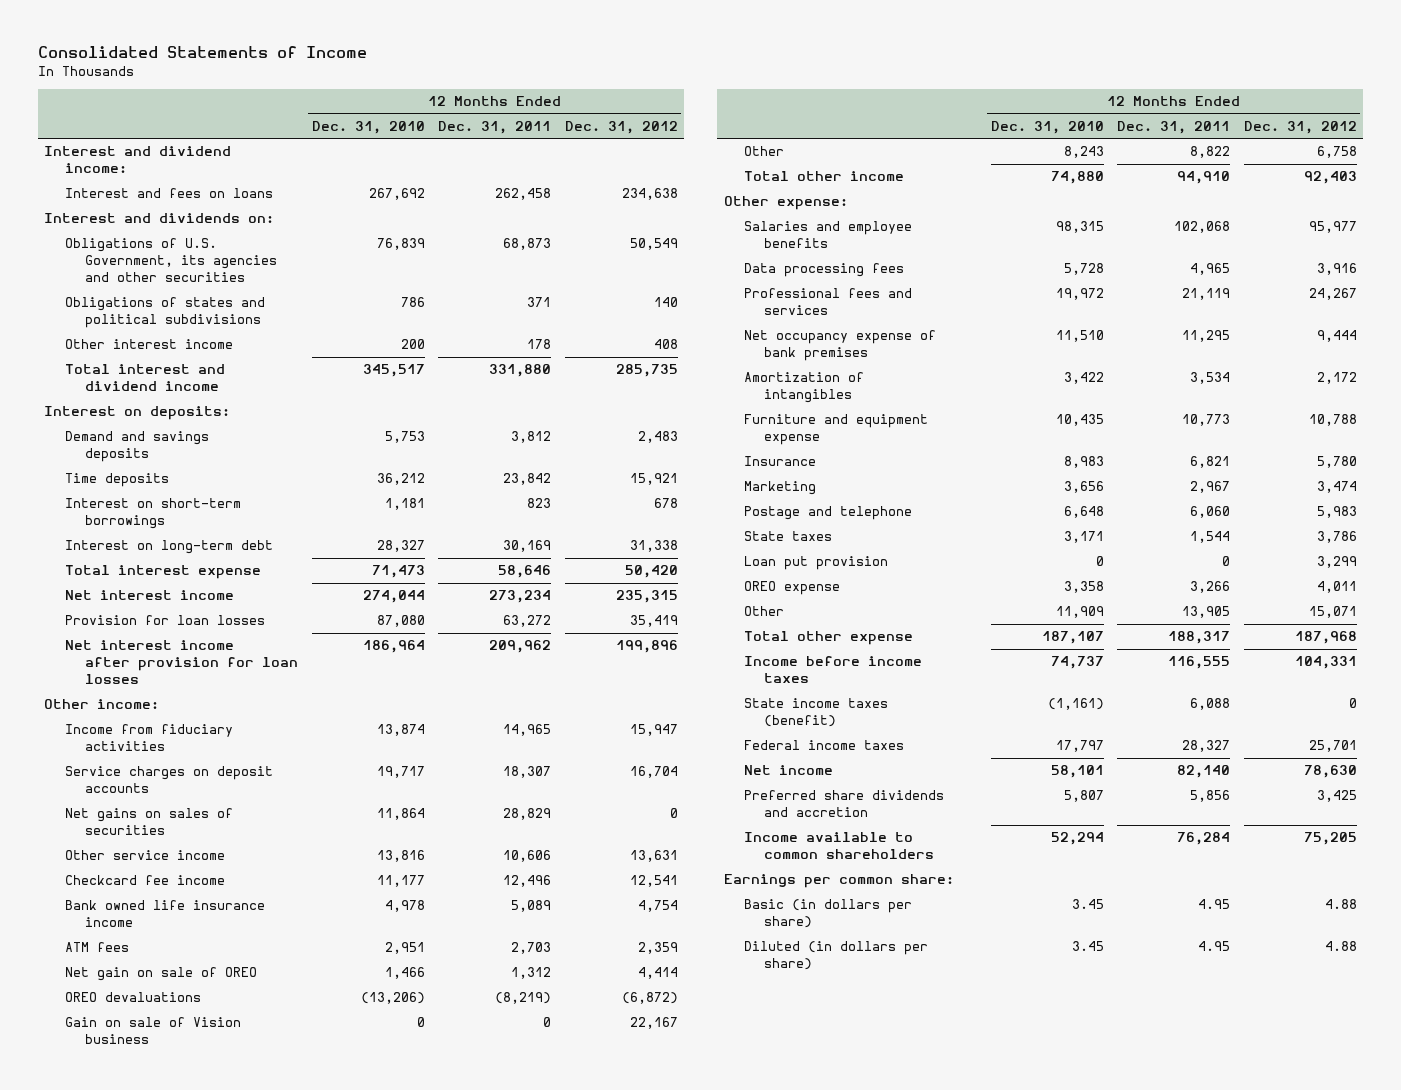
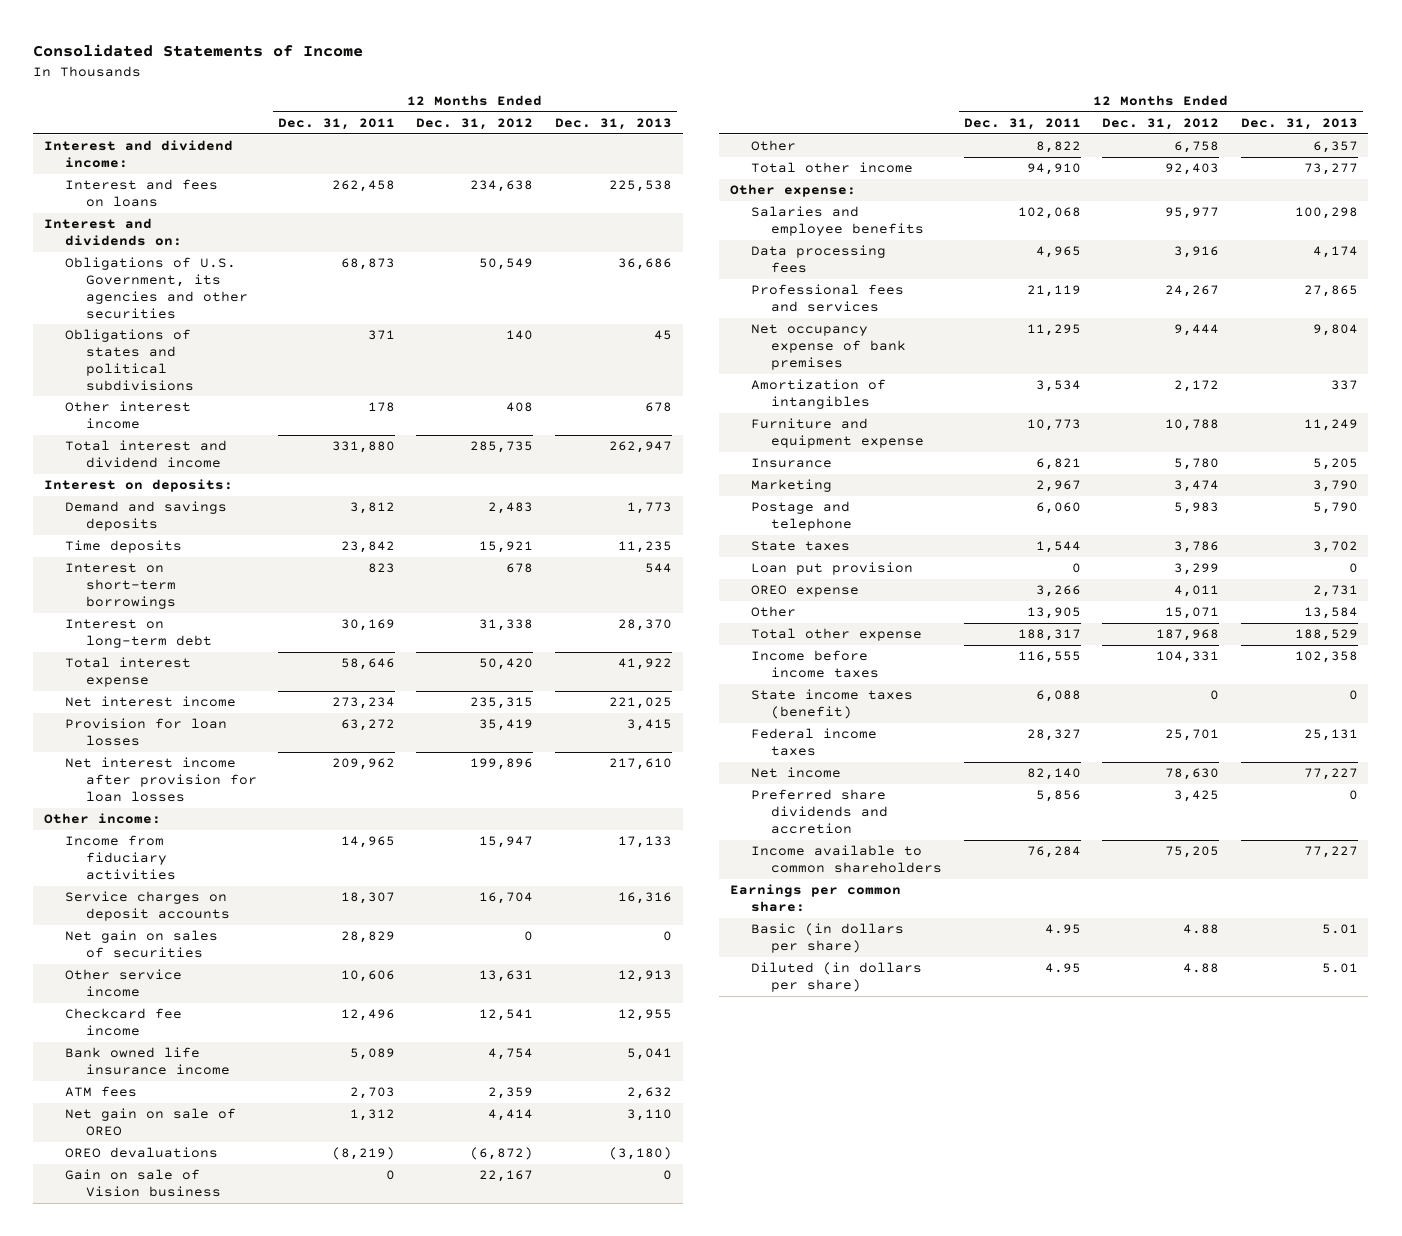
[311,120,425,134] Dec. 31, 2010 -> none
none -> [554,118,672,131] Dec. 31, 2013
[64,808,233,836] Net gains on sales of securities -> [64,930,218,959] Net gain on sales of securities

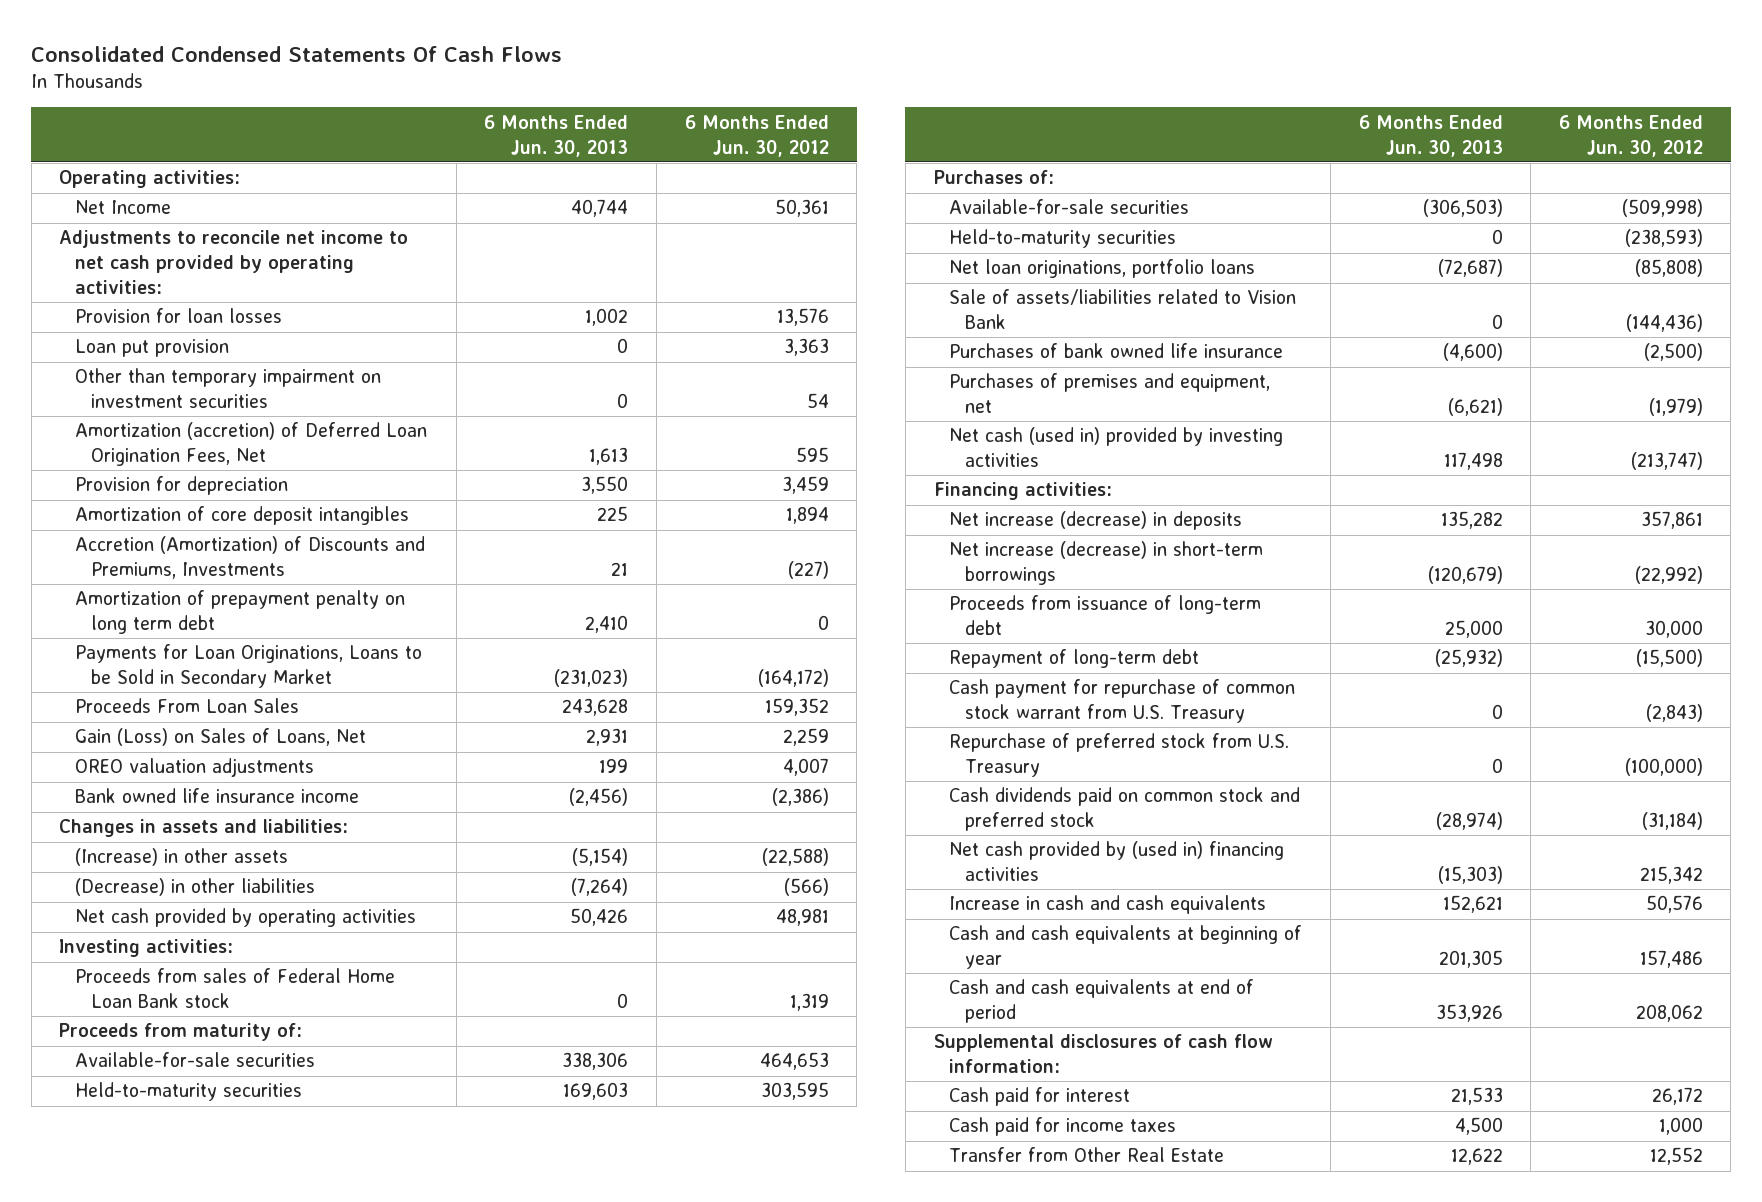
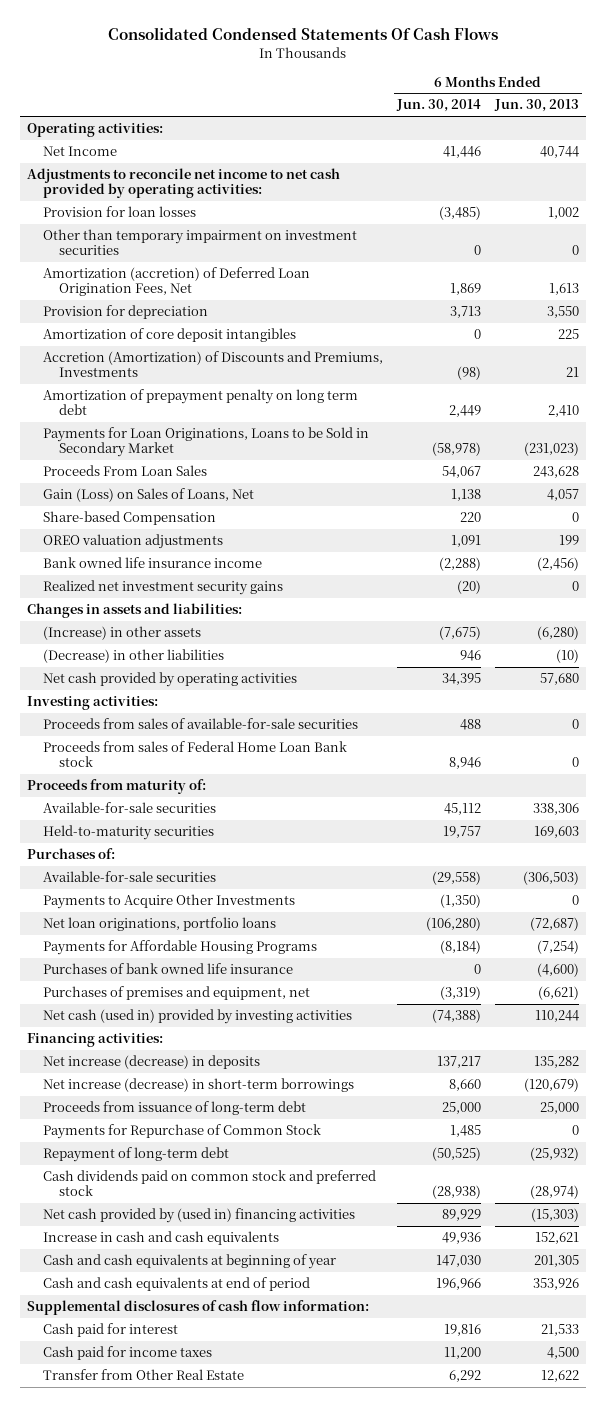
[684,114,829,157] 6 Months Ended Jun. 30, 2012 -> none
none -> [396,99,482,113] Jun. 30, 2014
[75,339,230,358] Loan put provision -> none
[586,728,629,747] 2,931 -> [546,489,579,502] 4,057
none -> [43,511,217,526] Share-based Compensation
none -> [43,580,284,596] Realized net investment security gains
[572,848,629,867] (5,154) -> [536,626,579,641] (6,280)
[571,878,629,897] (7,264) -> [555,649,579,664] (10)
[570,908,629,927] 50,426 -> [539,673,579,686] 57,680
none -> [43,718,359,730] Proceeds from sales of available-for-sale securities
[949,229,1177,249] Held-to-maturity securities -> none
none -> [43,894,296,910] Payments to Acquire Other Investments
[949,289,1297,330] Sale of assets/liabilities related to Vision Bank -> none
none -> [43,940,318,956] Payments for Affordable Housing Programs
[1443,452,1503,471] 117,498 -> [534,1010,579,1023] 110,244
none -> [43,1124,322,1140] Payments for Repurchase of Common Stock
[949,679,1296,724] Cash payment for repurchase of common stock warrant from U.S. Treasury -> none
[949,733,1290,778] Repurchase of preferred stock from U.S. Treasury -> none

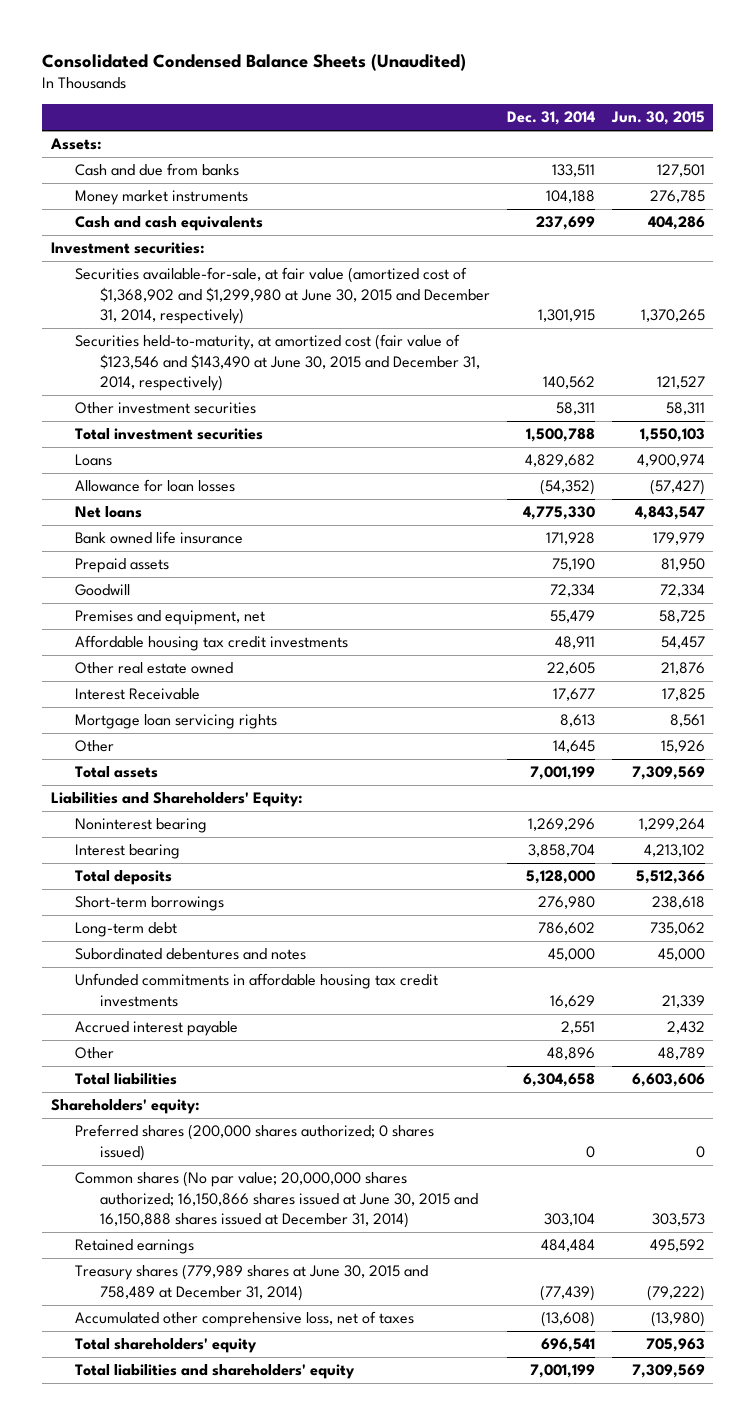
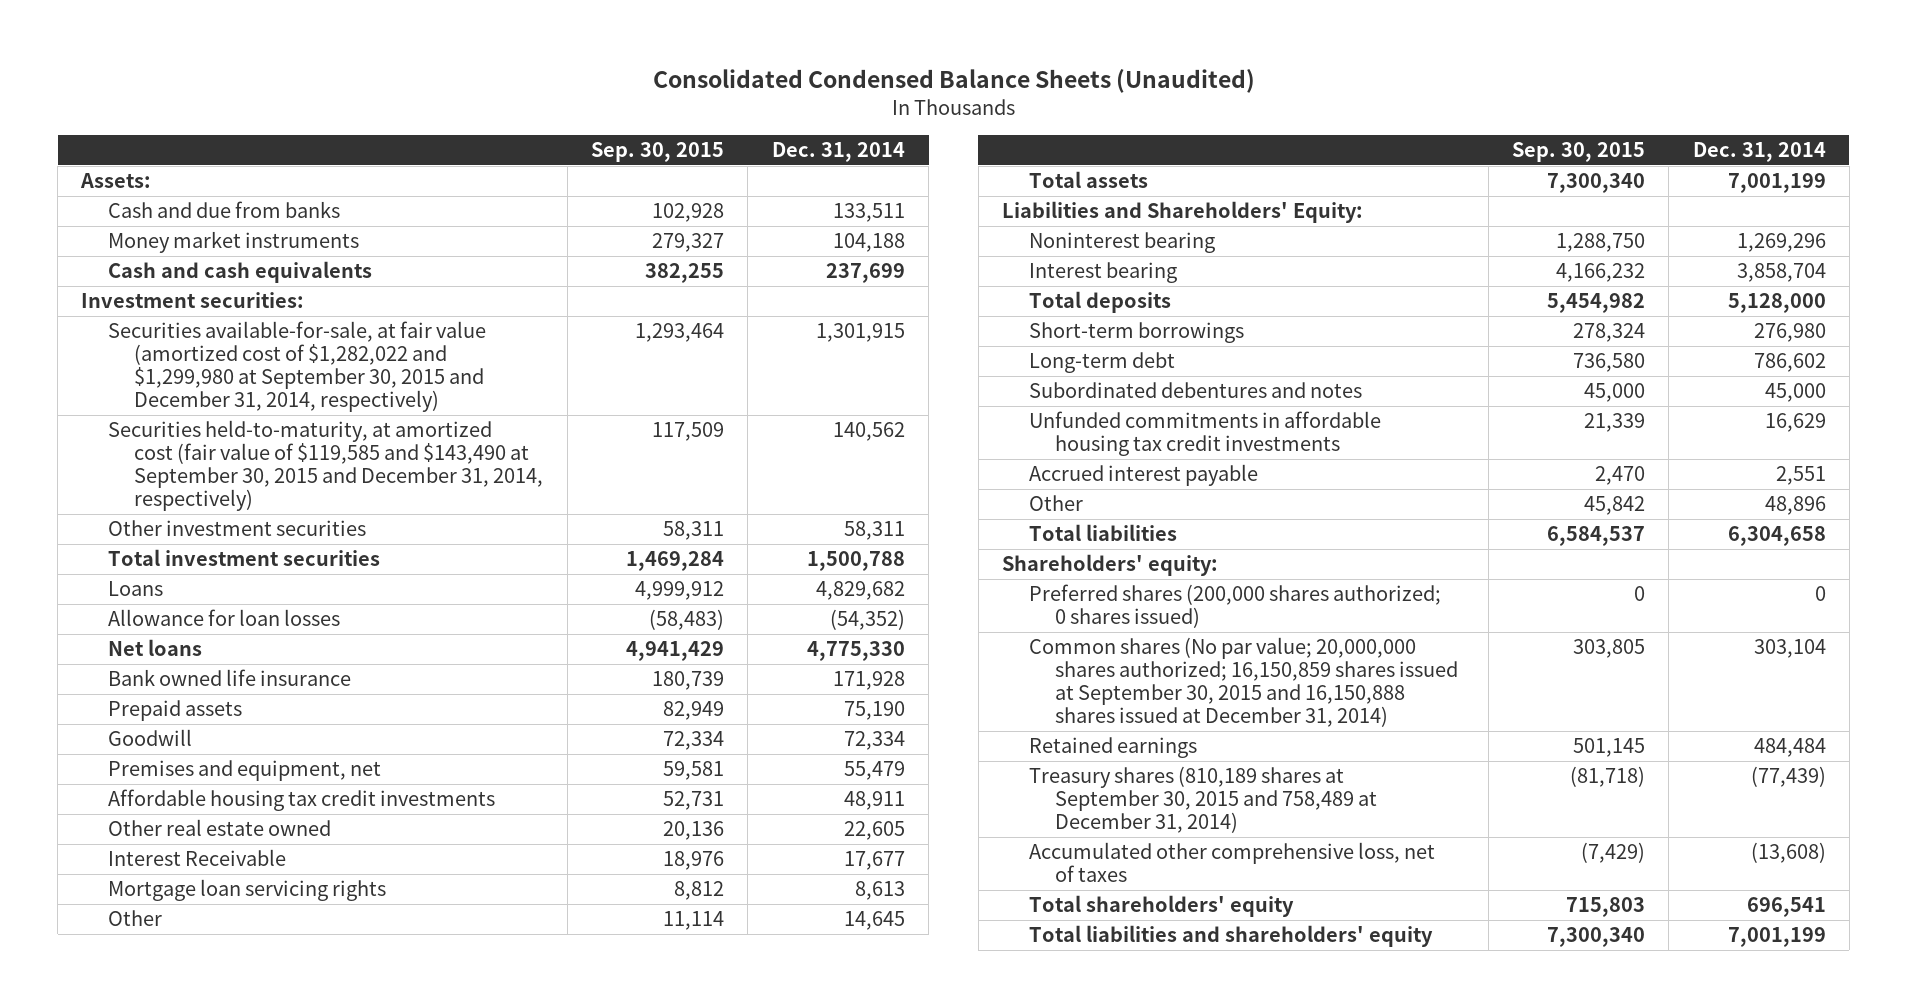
[610,111,705,126] Jun. 30, 2015 -> none
none -> [591,142,725,163] Sep. 30, 2015
[75,267,490,324] Securities available-for-sale, at fair value (amortized cost of $1,368,902 and $1,299,980 at June 30, 2015 and December 31, 2014, respectively) -> [107,321,486,413] Securities available-for-sale, at fair value (amortized cost of $1,282,022 and $1,299,980 at September 30, 2015 and December 31, 2014, respectively)
[75,334,480,391] Securities held-to-maturity, at amortized cost (fair value of $123,546 and $143,490 at June 30, 2015 and December 31, 2014, respectively) -> [107,420,544,512] Securities held-to-maturity, at amortized cost (fair value of $119,585 and $143,490 at September 30, 2015 and December 31, 2014, respectively)
[75,1171,478,1228] Common shares (No par value; 20,000,000 shares authorized; 16,150,866 shares issued at June 30, 2015 and 16,150,888 shares issued at December 31, 2014) -> [1028,637,1459,728] Common shares (No par value; 20,000,000 shares authorized; 16,150,859 shares issued at September 30, 2015 and 16,150,888 shares issued at December 31, 2014)
[75,1264,429,1301] Treasury shares (779,989 shares at June 30, 2015 and 758,489 at December 31, 2014) -> [1028,766,1378,834] Treasury shares (810,189 shares at September 30, 2015 and 758,489 at December 31, 2014)

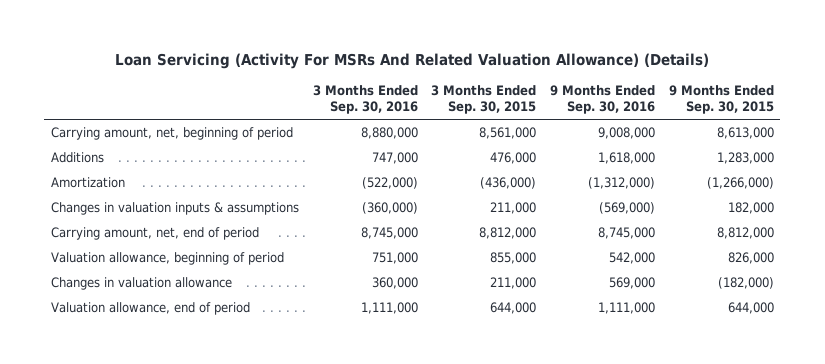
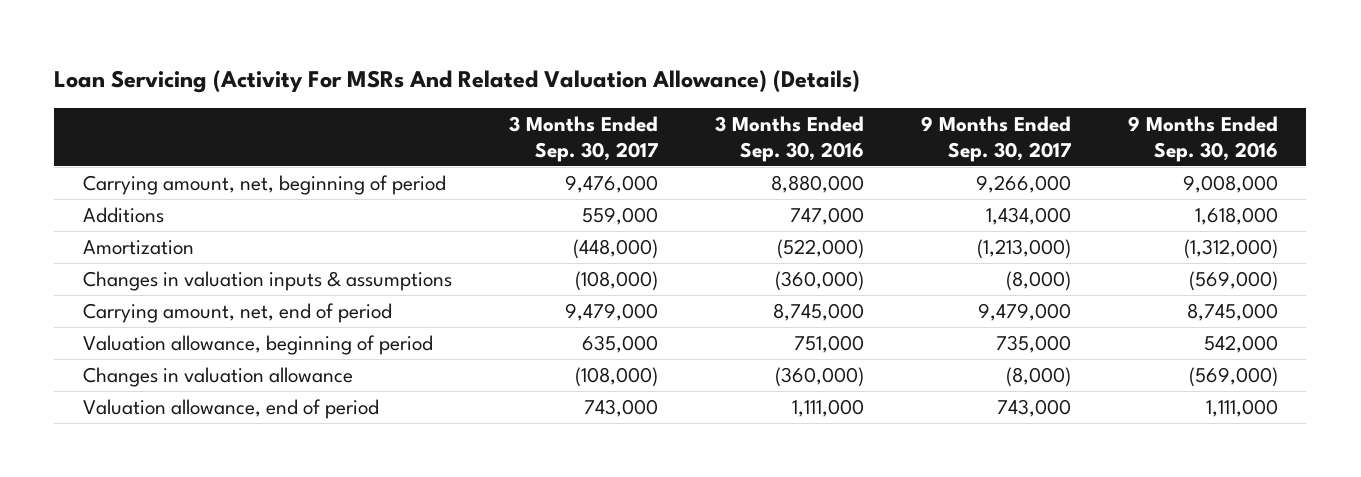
[431,85,537,115] 3 Months Ended Sep. 30, 2015 -> none
[668,85,774,115] 9 Months Ended Sep. 30, 2015 -> none
none -> [508,115,658,162] 3 Months Ended Sep. 30, 2017
none -> [920,115,1071,162] 9 Months Ended Sep. 30, 2017
[371,277,418,290] 360,000 -> [774,366,864,387] (360,000)
[608,277,655,290] 569,000 -> [1188,366,1278,387] (569,000)

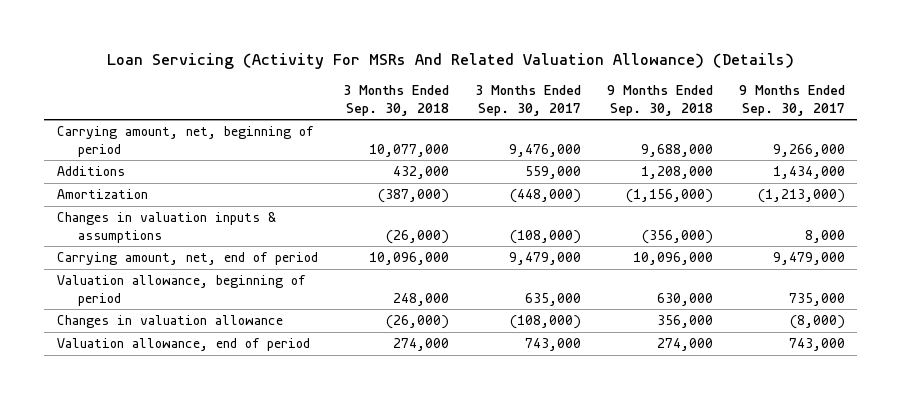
[714,115,864,162] 3 Months Ended Sep. 30, 2016 -> none
[1127,115,1278,162] 9 Months Ended Sep. 30, 2016 -> none
none -> [343,85,450,116] 3 Months Ended Sep. 30, 2018
none -> [606,85,713,116] 9 Months Ended Sep. 30, 2018
[1005,270,1071,291] (8,000) -> [804,229,845,243] 8,000

